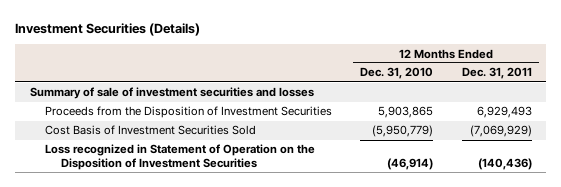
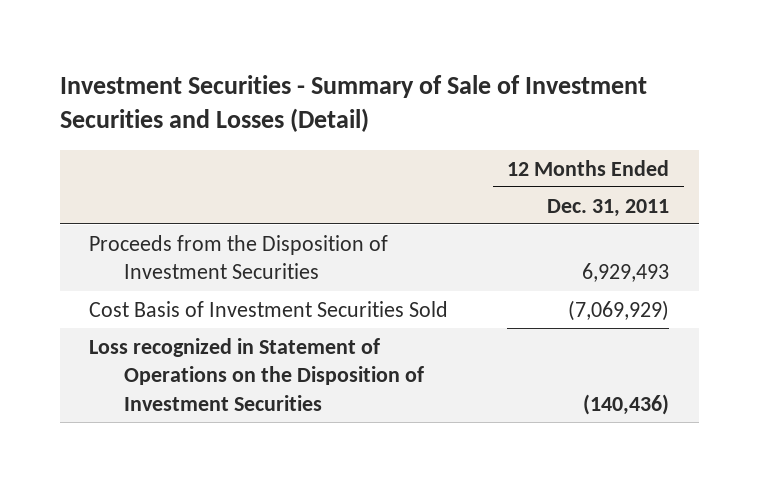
[15,22,201,36] Investment Securities (Details) -> [59,74,647,133] Investment Securities - Summary of Sale of Investment Securities and Losses (Detail)
[360,67,434,80] Dec. 31, 2010 -> none
[29,87,314,100] Summary of sale of investment securities and losses -> none
[45,144,316,170] Loss recognized in Statement of Operation on the Disposition of Investment Securities -> [89,337,425,411] Loss recognized in Statement of Operations on the Disposition of Investment Securities

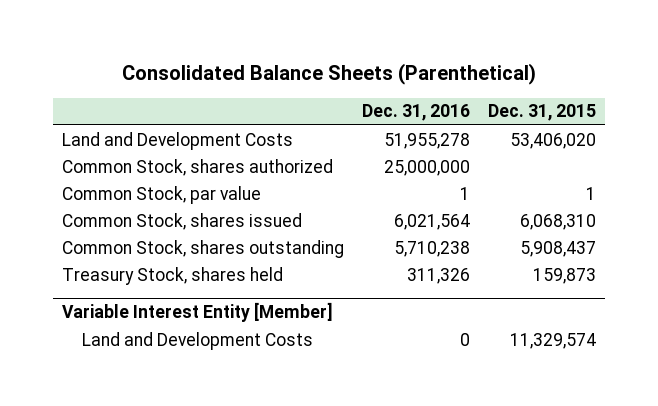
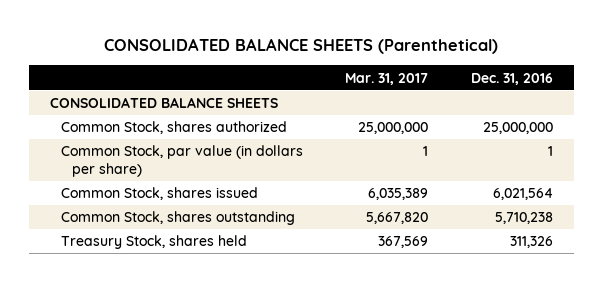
[121,63,536,86] Consolidated Balance Sheets (Parenthetical) -> [104,38,499,55] CONSOLIDATED BALANCE SHEETS (Parenthetical)
[487,104,596,122] Dec. 31, 2015 -> none
none -> [345,72,429,85] Mar. 31, 2017
[62,131,294,150] Land and Development Costs -> none
none -> [50,97,279,109] CONSOLIDATED BALANCE SHEETS
[62,185,262,204] Common Stock, par value -> [61,145,304,177] Common Stock, par value (in dollars per share)
[62,302,334,323] Variable Interest Entity [Member] -> none
[82,331,314,350] Land and Development Costs -> none

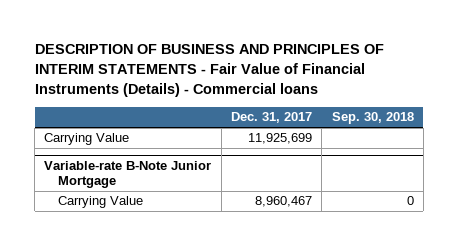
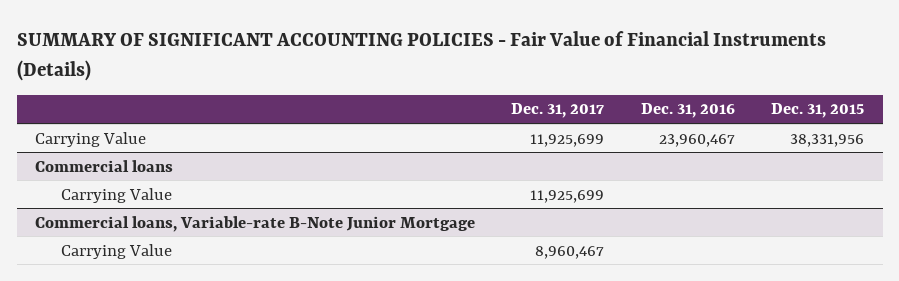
[34,44,384,98] DESCRIPTION OF BUSINESS AND PRINCIPLES OF INTERIM STATEMENTS - Fair Value of Financial Instruments (Details) - Commercial loans -> [16,31,826,81] SUMMARY OF SIGNIFICANT ACCOUNTING POLICIES - Fair Value of Financial Instruments (Details)
[331,112,414,125] Sep. 30, 2018 -> none
none -> [640,103,735,119] Dec. 31, 2016
none -> [771,103,865,119] Dec. 31, 2015
[44,161,212,189] Variable-rate B-Note Junior Mortgage -> [34,159,173,172] Commercial loans
none -> [60,187,172,203] Carrying Value
none -> [34,215,475,232] Commercial loans, Variable-rate B-Note Junior Mortgage

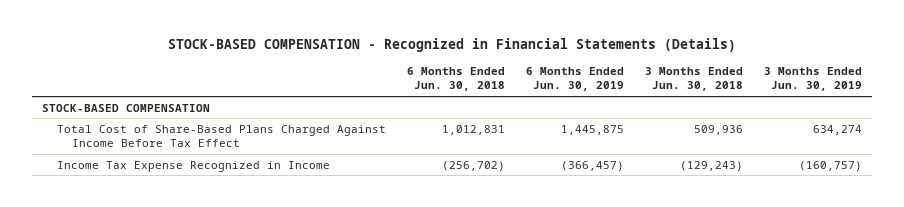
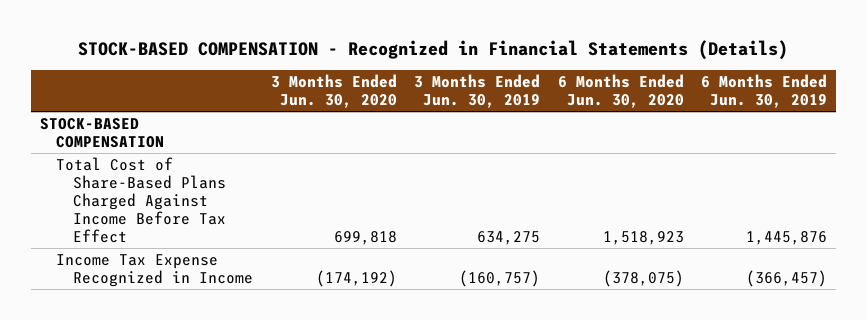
[406,66,505,92] 6 Months Ended Jun. 30, 2018 -> none
[644,66,743,92] 3 Months Ended Jun. 30, 2018 -> none
none -> [270,74,397,109] 3 Months Ended Jun. 30, 2020
none -> [557,74,684,109] 6 Months Ended Jun. 30, 2020
[560,124,624,135] 1,445,875 -> [746,230,828,245] 1,445,876
[812,124,862,135] 634,274 -> [477,230,541,245] 634,275

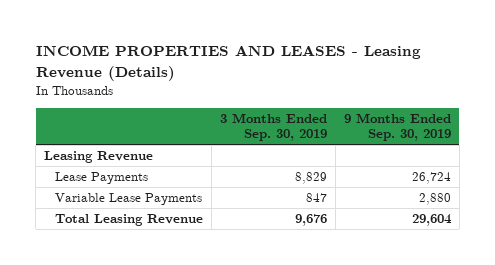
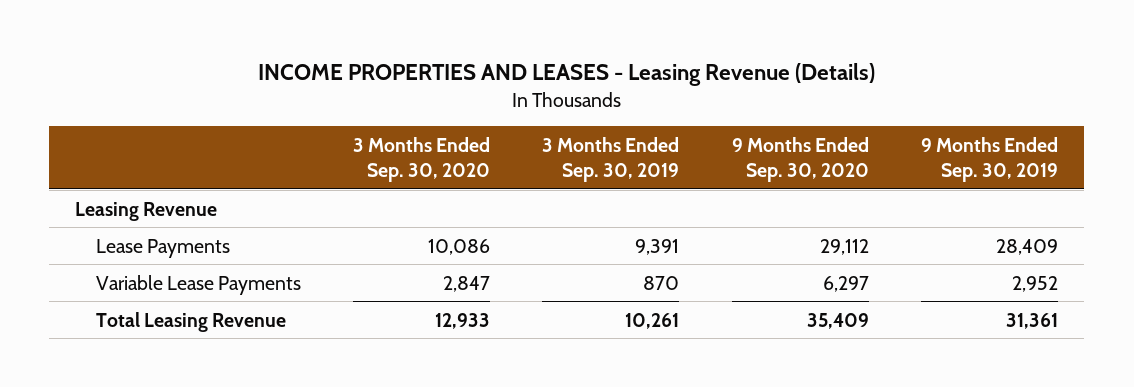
none -> [352,137,490,183] 3 Months Ended Sep. 30, 2020
none -> [731,137,869,183] 9 Months Ended Sep. 30, 2020
[294,171,327,184] 8,829 -> [635,238,680,255] 9,391
[411,171,451,184] 26,724 -> [996,238,1059,255] 28,409
[305,192,327,202] 847 -> [643,275,680,290] 870
[418,192,451,205] 2,880 -> [1012,275,1059,292] 2,952
[294,213,327,226] 9,676 -> [625,312,680,329] 10,261
[411,213,452,226] 29,604 -> [1006,312,1059,329] 31,361

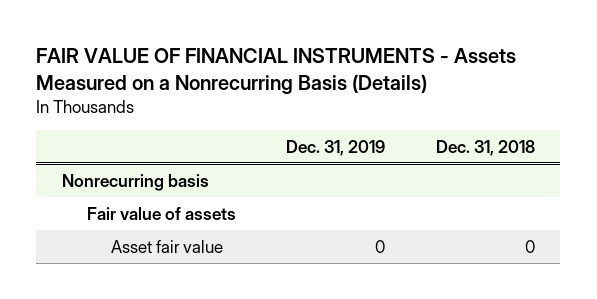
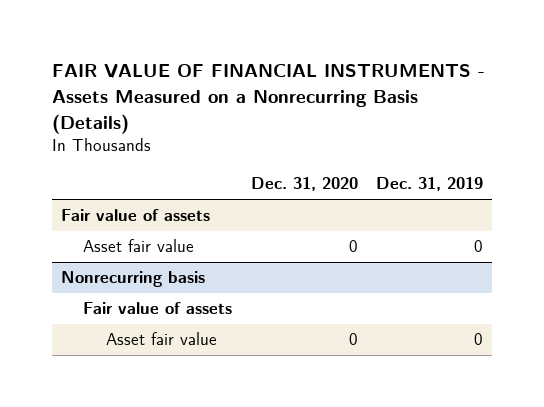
[436,139,536,156] Dec. 31, 2018 -> none
none -> [250,177,358,192] Dec. 31, 2020
none -> [60,209,210,222] Fair value of assets
none -> [83,239,195,253] Asset fair value

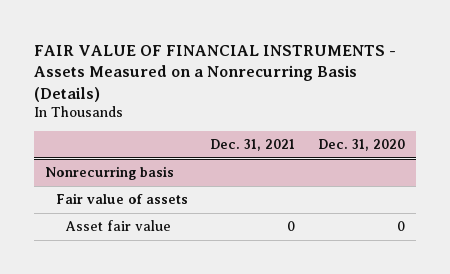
[375,177,483,192] Dec. 31, 2019 -> none
none -> [210,139,296,152] Dec. 31, 2021
[60,209,210,222] Fair value of assets -> none
[83,239,195,253] Asset fair value -> none

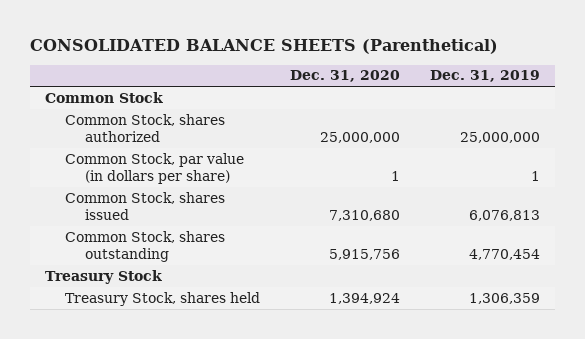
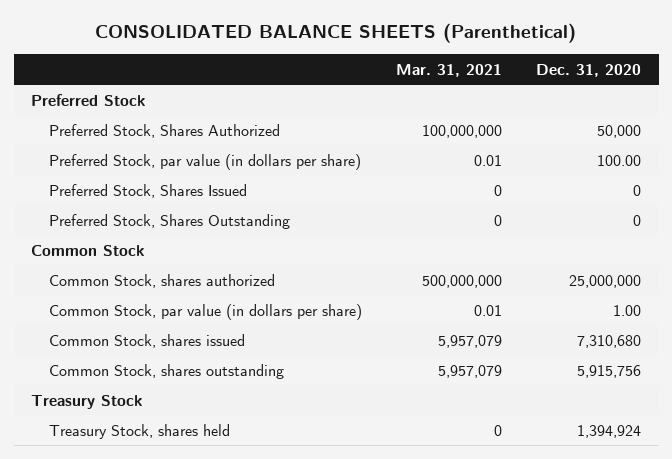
[429,70,540,83] Dec. 31, 2019 -> none
none -> [395,63,502,77] Mar. 31, 2021
none -> [30,93,145,106] Preferred Stock
none -> [48,123,280,138] Preferred Stock, Shares Authorized
none -> [48,153,361,170] Preferred Stock, par value (in dollars per share)
none -> [48,183,247,198] Preferred Stock, Shares Issued
none -> [48,213,290,229] Preferred Stock, Shares Outstanding
[390,170,400,181] 1 -> [613,304,642,316] 1.00

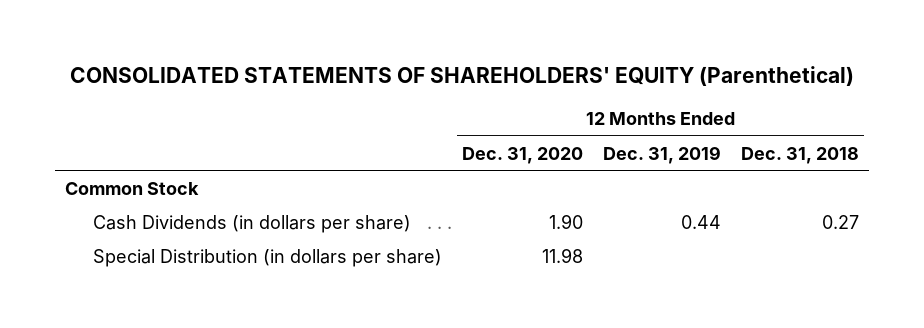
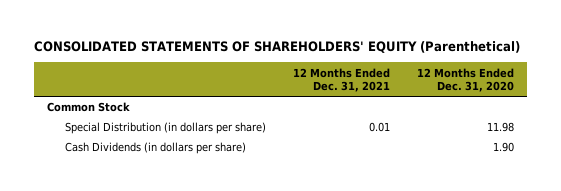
[603,145,722,164] Dec. 31, 2019 -> none
[741,146,860,164] Dec. 31, 2018 -> none
none -> [292,67,390,93] 12 Months Ended Dec. 31, 2021
[93,214,412,233] Cash Dividends (in dollars per share) -> [64,142,246,155] Cash Dividends (in dollars per share)

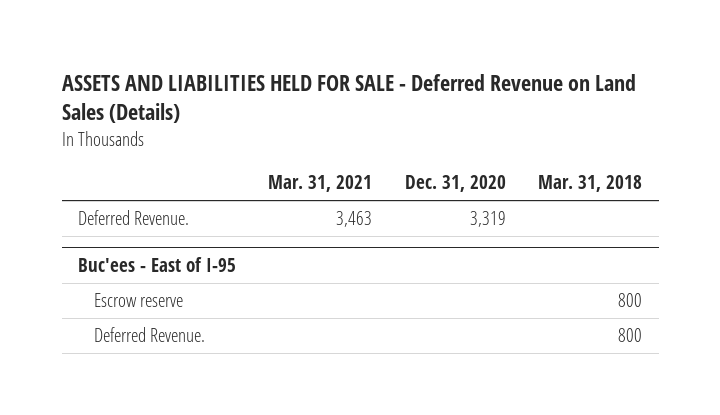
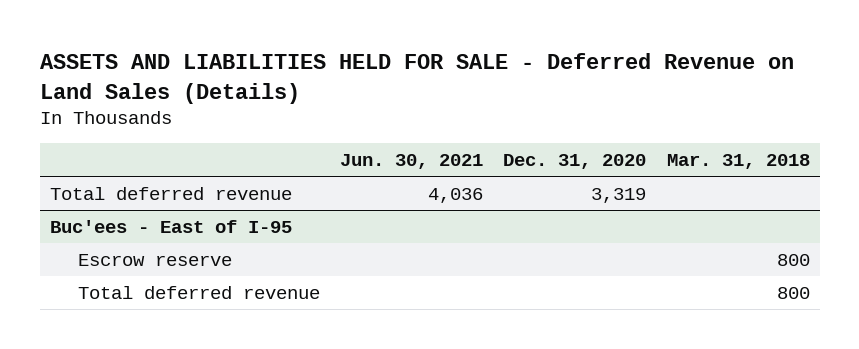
[268,175,373,193] Mar. 31, 2021 -> none
none -> [339,154,483,170] Jun. 30, 2021
[77,210,189,226] Deferred Revenue. -> [49,186,292,200] Total deferred revenue
[93,327,205,343] Deferred Revenue. -> [77,285,320,299] Total deferred revenue

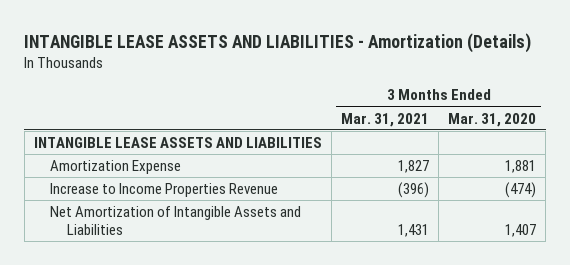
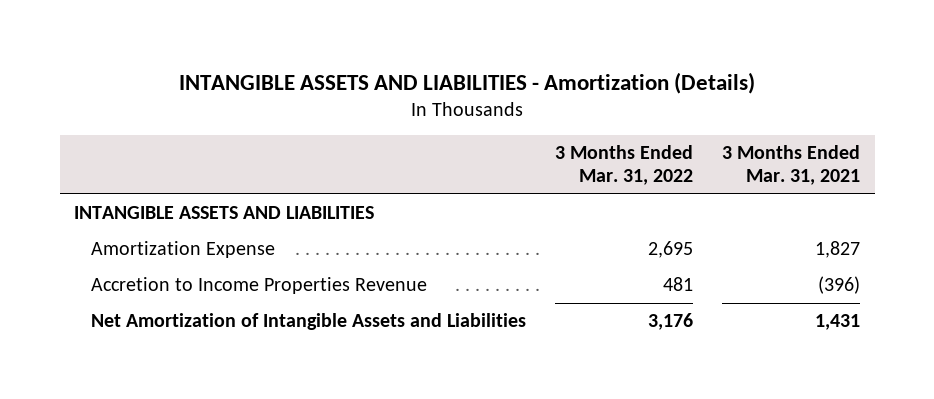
[24,32,532,53] INTANGIBLE LEASE ASSETS AND LIABILITIES - Amortization (Details) -> [179,71,756,94] INTANGIBLE ASSETS AND LIABILITIES - Amortization (Details)
[448,112,537,127] Mar. 31, 2020 -> none
none -> [554,145,693,185] 3 Months Ended Mar. 31, 2022
[33,136,322,148] INTANGIBLE LEASE ASSETS AND LIABILITIES -> [74,206,375,220] INTANGIBLE ASSETS AND LIABILITIES
[50,182,279,197] Increase to Income Properties Revenue -> [90,277,427,295] Accretion to Income Properties Revenue

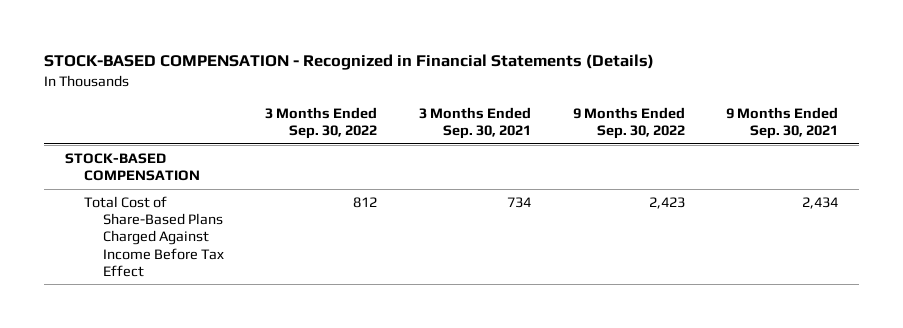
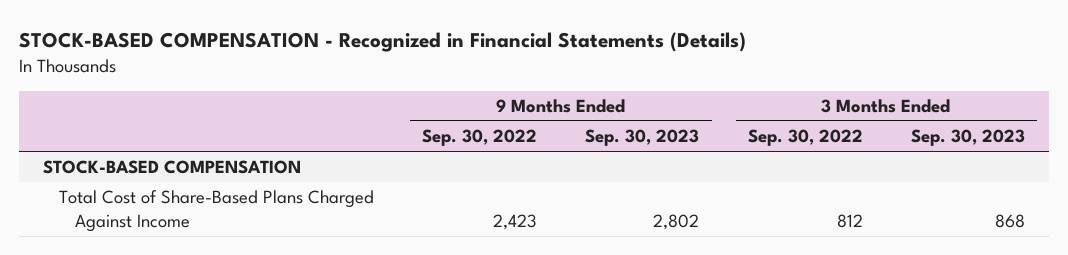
[419,106,532,140] 3 Months Ended Sep. 30, 2021 -> none
[726,106,839,140] 9 Months Ended Sep. 30, 2021 -> none
none -> [585,129,700,147] Sep. 30, 2023
none -> [910,129,1025,147] Sep. 30, 2023
[83,196,224,277] Total Cost of Share-Based Plans Charged Against Income Before Tax Effect -> [59,190,375,233] Total Cost of Share-Based Plans Charged Against Income

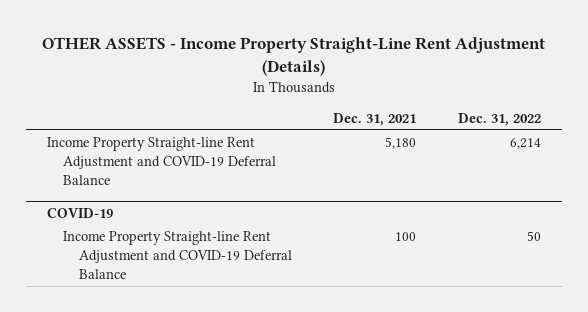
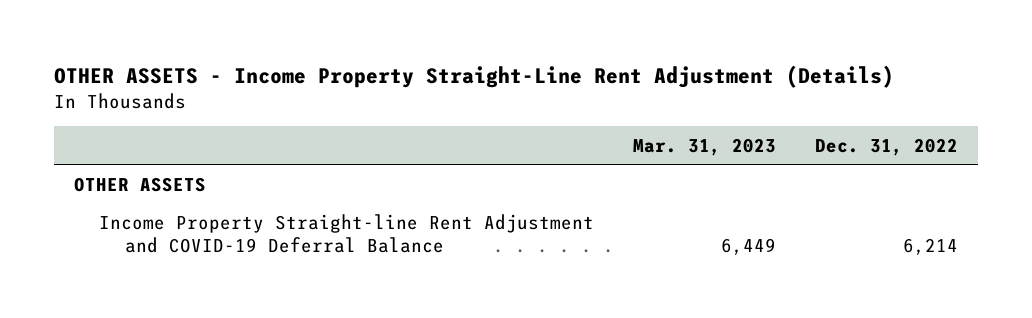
[333,112,417,126] Dec. 31, 2021 -> none
none -> [633,137,777,156] Mar. 31, 2023
none -> [73,176,206,192] OTHER ASSETS
[46,207,113,218] COVID-19 -> none
[62,231,292,280] Income Property Straight-line Rent Adjustment and COVID-19 Deferral Balance -> none

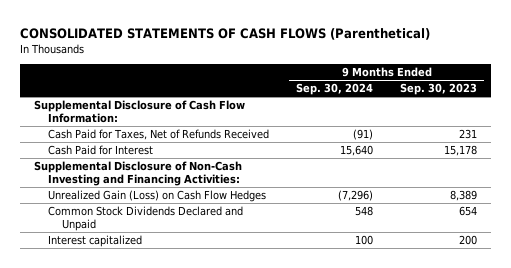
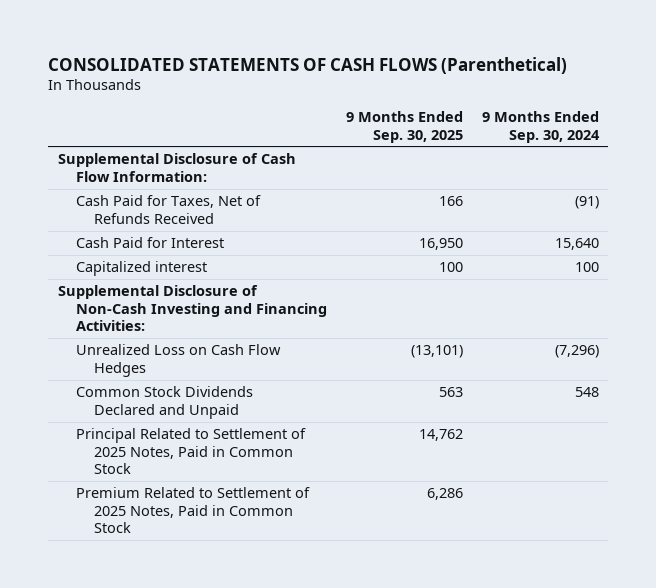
[400,83,478,96] Sep. 30, 2023 -> none
none -> [345,111,463,143] 9 Months Ended Sep. 30, 2025
none -> [75,261,207,277] Capitalized interest
[47,190,266,203] Unrealized Gain (Loss) on Cash Flow Hedges -> [75,344,281,377] Unrealized Loss on Cash Flow Hedges
[47,235,142,248] Interest capitalized -> none
none -> [75,428,306,474] Principal Related to Settlement of 2025 Notes, Paid in Common Stock
none -> [75,487,310,533] Premium Related to Settlement of 2025 Notes, Paid in Common Stock

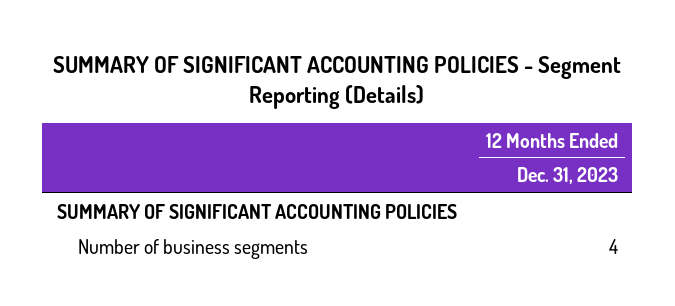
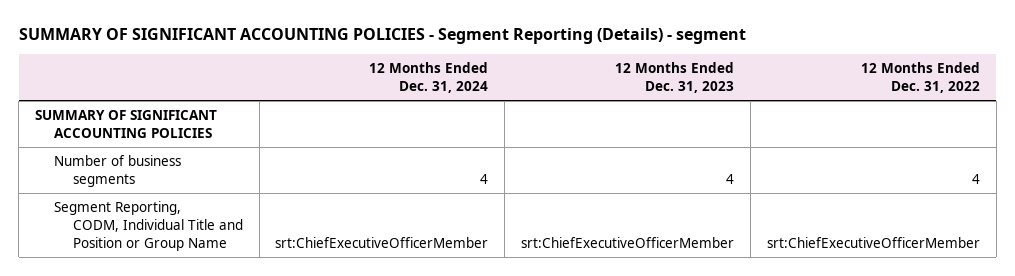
[53,55,622,110] SUMMARY OF SIGNIFICANT ACCOUNTING POLICIES - Segment Reporting (Details) -> [18,28,746,45] SUMMARY OF SIGNIFICANT ACCOUNTING POLICIES - Segment Reporting (Details) - segment
none -> [369,61,489,93] 12 Months Ended Dec. 31, 2024
none -> [860,61,980,93] 12 Months Ended Dec. 31, 2022
none -> [53,201,243,251] Segment Reporting, CODM, Individual Title and Position or Group Name

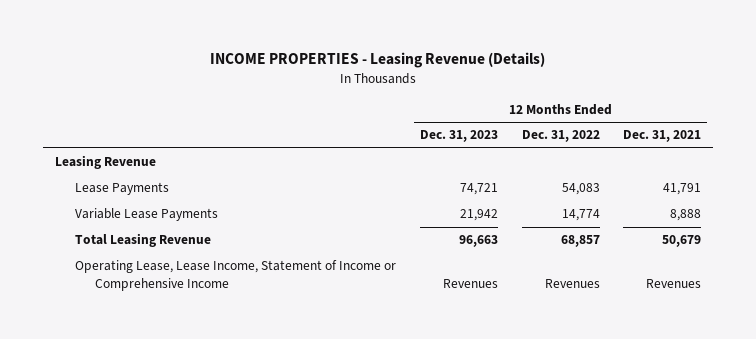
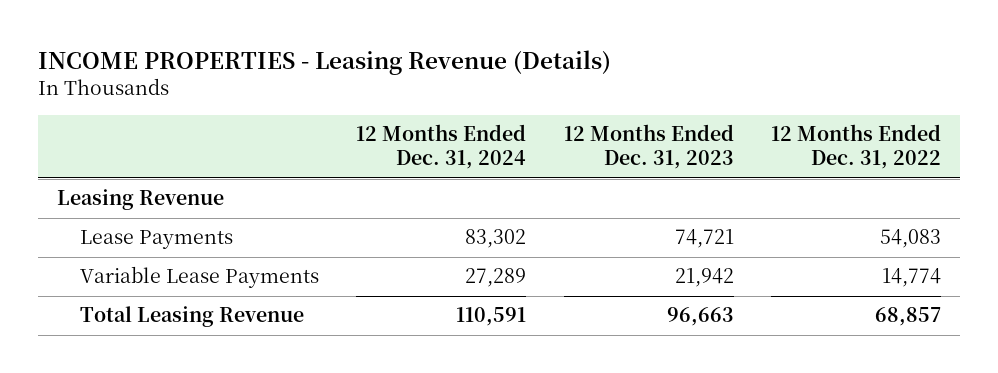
[623,130,702,143] Dec. 31, 2021 -> none
none -> [356,124,527,170] 12 Months Ended Dec. 31, 2024
[75,260,397,291] Operating Lease, Lease Income, Statement of Income or Comprehensive Income -> none

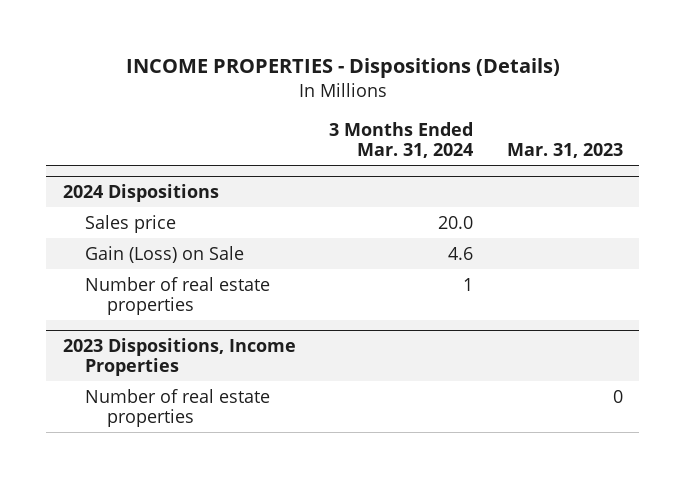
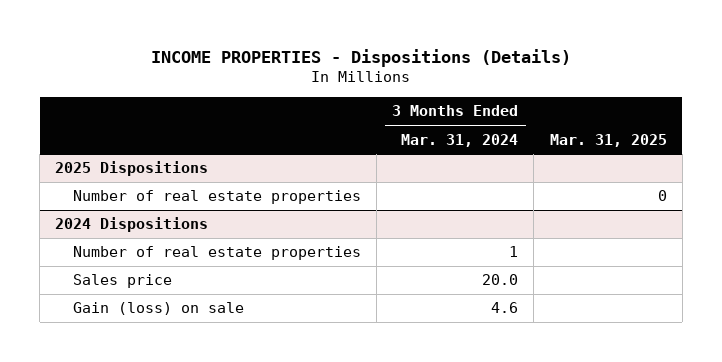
[506,143,623,159] Mar. 31, 2023 -> none
none -> [549,133,667,147] Mar. 31, 2025
none -> [55,161,209,177] 2025 Dispositions
none -> [73,190,362,205] Number of real estate properties
[85,245,245,263] Gain (Loss) on Sale -> none
[62,337,296,377] 2023 Dispositions, Income Properties -> none
[85,388,271,427] Number of real estate properties -> none
[85,214,177,233] Sales price -> [73,274,173,289] Sales price
none -> [73,302,245,316] Gain (loss) on sale

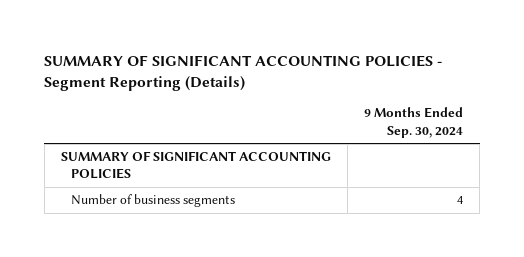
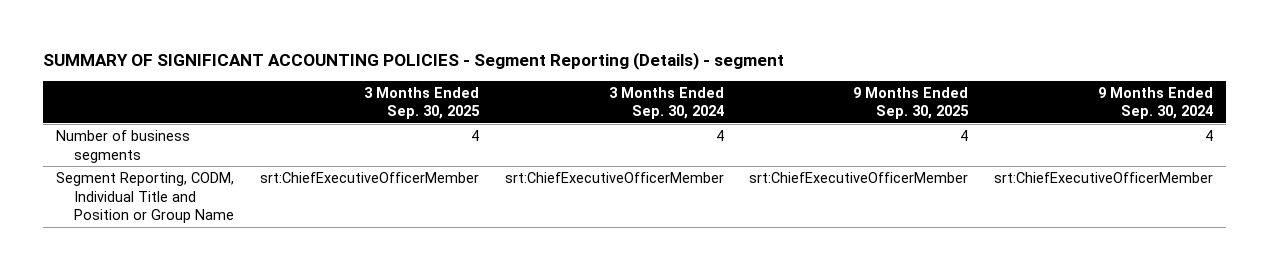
[44,54,443,91] SUMMARY OF SIGNIFICANT ACCOUNTING POLICIES - Segment Reporting (Details) -> [43,52,785,71] SUMMARY OF SIGNIFICANT ACCOUNTING POLICIES - Segment Reporting (Details) - segment
none -> [363,86,480,120] 3 Months Ended Sep. 30, 2025
none -> [608,86,724,120] 3 Months Ended Sep. 30, 2024
none -> [853,86,970,120] 9 Months Ended Sep. 30, 2025
[60,151,331,180] SUMMARY OF SIGNIFICANT ACCOUNTING POLICIES -> none
none -> [56,171,235,224] Segment Reporting, CODM, Individual Title and Position or Group Name

